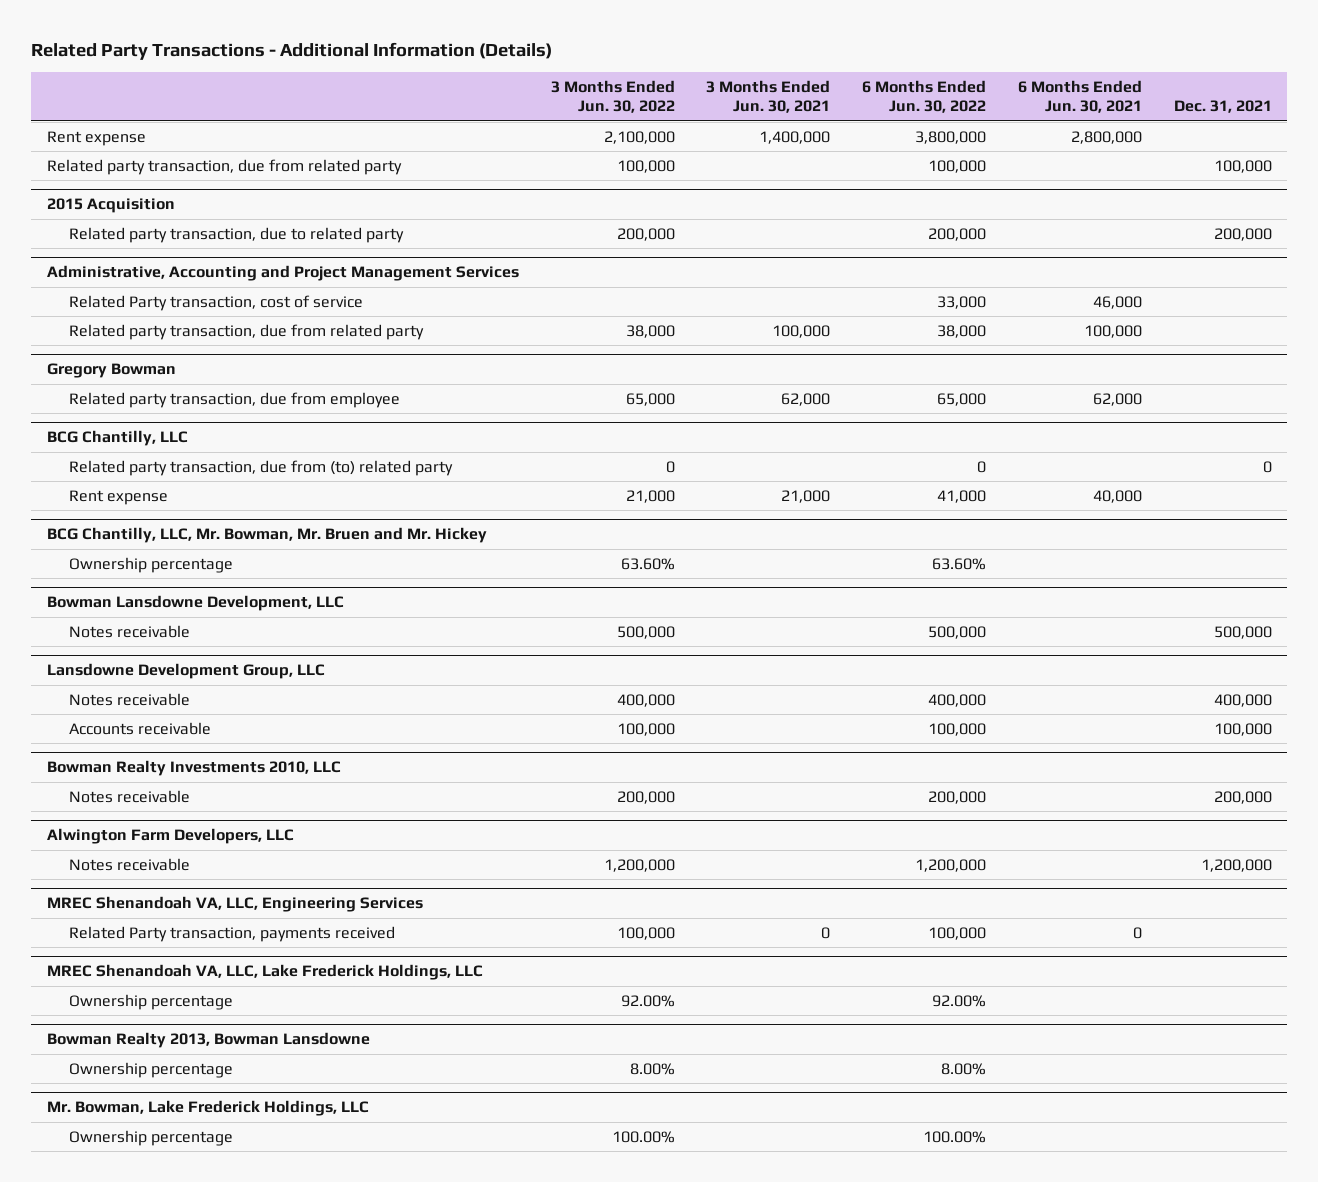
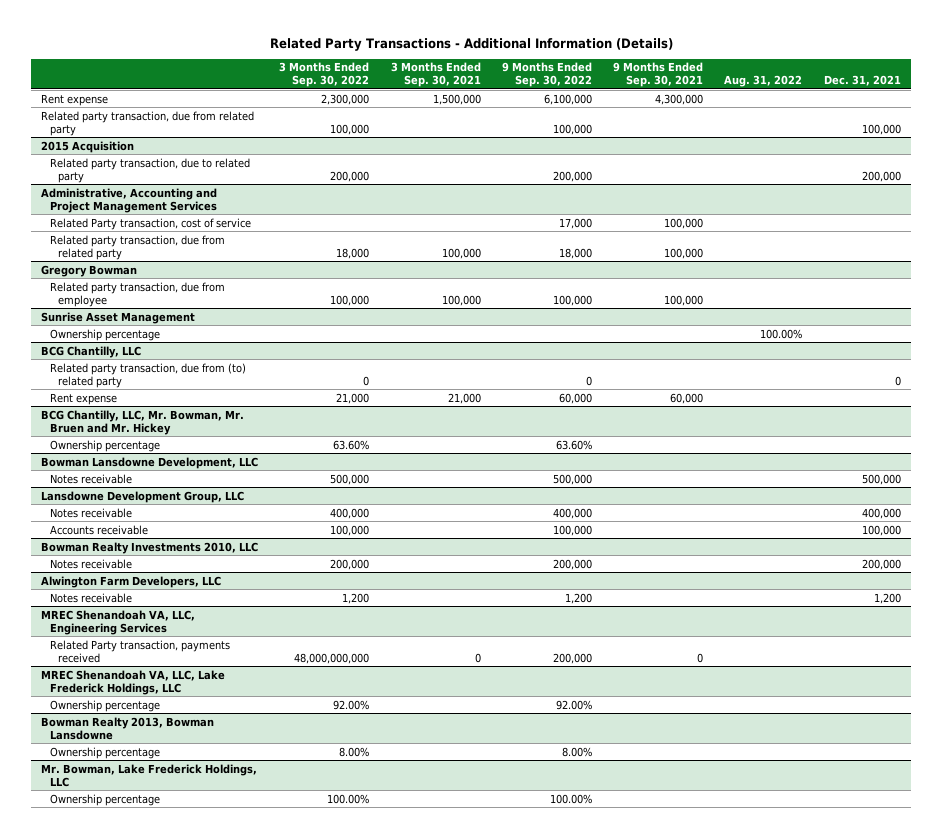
[550,80,675,114] 3 Months Ended Jun. 30, 2022 -> none
[706,80,831,114] 3 Months Ended Jun. 30, 2021 -> none
[862,80,987,114] 6 Months Ended Jun. 30, 2022 -> none
[1017,80,1142,114] 6 Months Ended Jun. 30, 2021 -> none
none -> [279,62,370,88] 3 Months Ended Sep. 30, 2022
none -> [390,62,481,88] 3 Months Ended Sep. 30, 2021
none -> [501,62,592,88] 9 Months Ended Sep. 30, 2022
none -> [613,62,704,88] 9 Months Ended Sep. 30, 2021
none -> [724,75,803,88] Aug. 31, 2022
none -> [41,311,196,324] Sunrise Asset Management
none -> [49,328,160,341] Ownership percentage
[1200,858,1272,872] 1,200,000 -> [873,592,901,604] 1,200

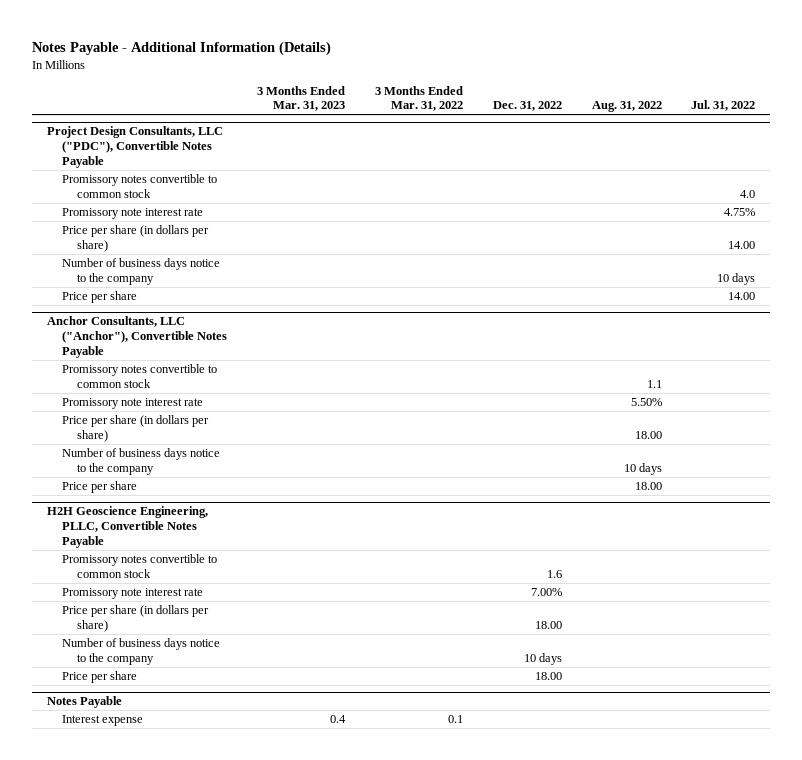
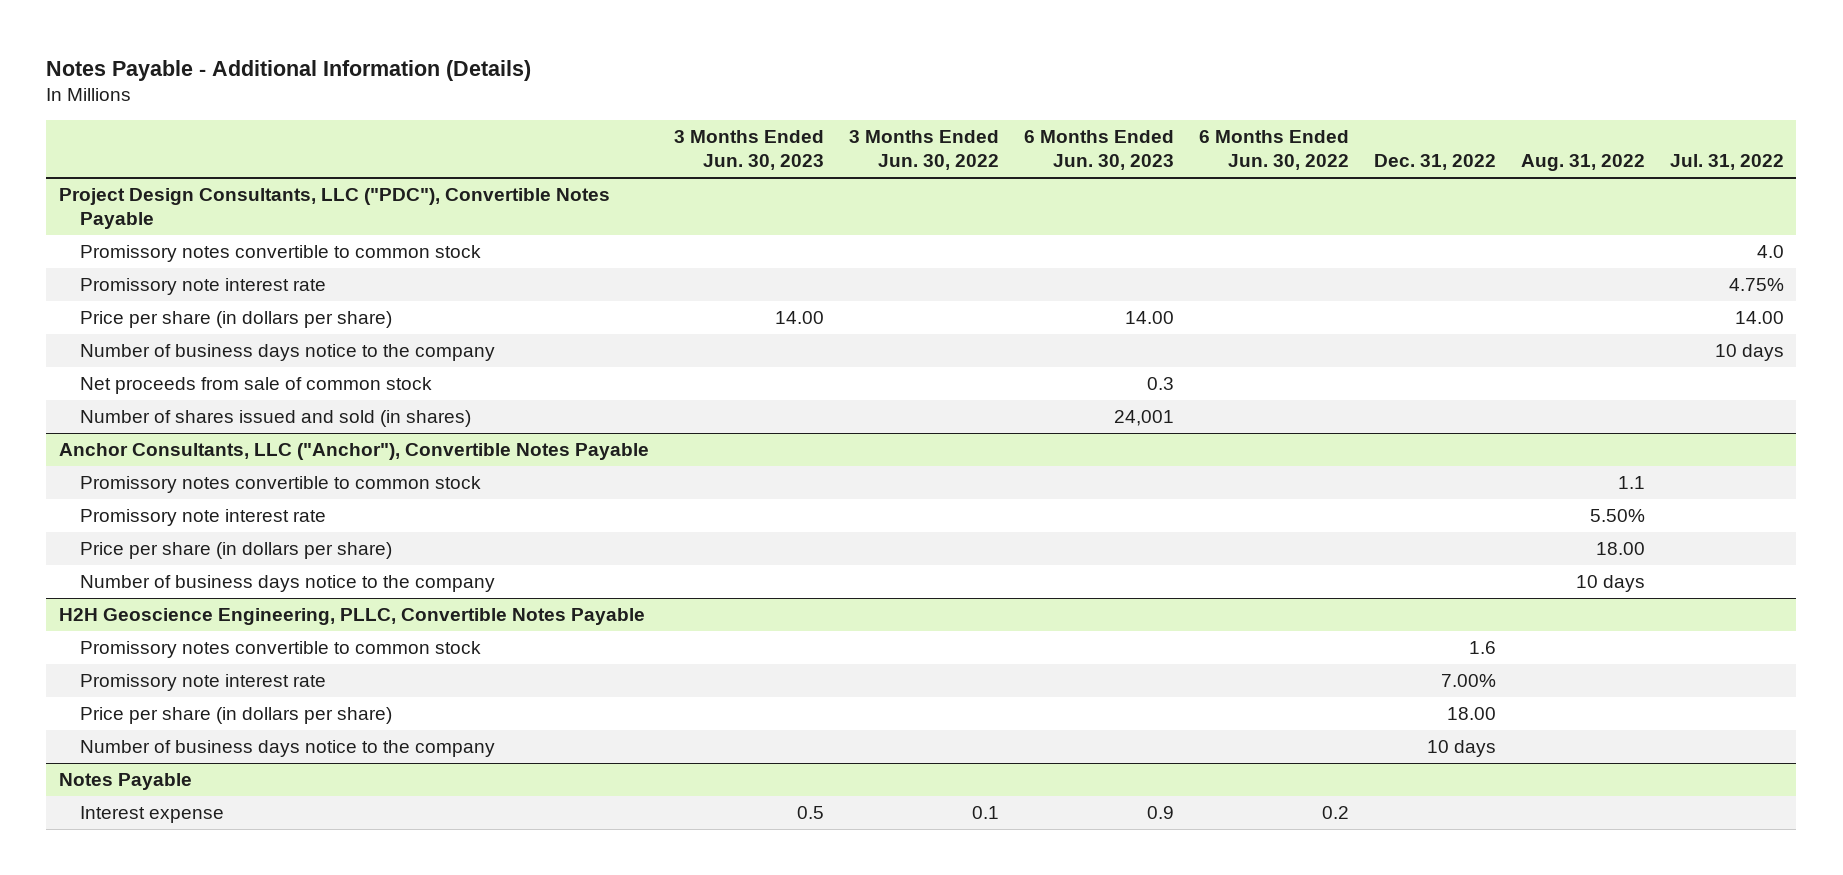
[257,85,346,112] 3 Months Ended Mar. 31, 2023 -> none
[374,85,463,112] 3 Months Ended Mar. 31, 2022 -> none
none -> [673,130,824,171] 3 Months Ended Jun. 30, 2023
none -> [848,130,999,171] 3 Months Ended Jun. 30, 2022
none -> [1023,130,1174,171] 6 Months Ended Jun. 30, 2023
none -> [1198,130,1349,171] 6 Months Ended Jun. 30, 2022
[62,291,138,304] Price per share -> none
none -> [80,377,433,395] Net proceeds from sale of common stock
none -> [80,410,472,428] Number of shares issued and sold (in shares)
[62,481,138,494] Price per share -> none
[62,671,138,684] Price per share -> none

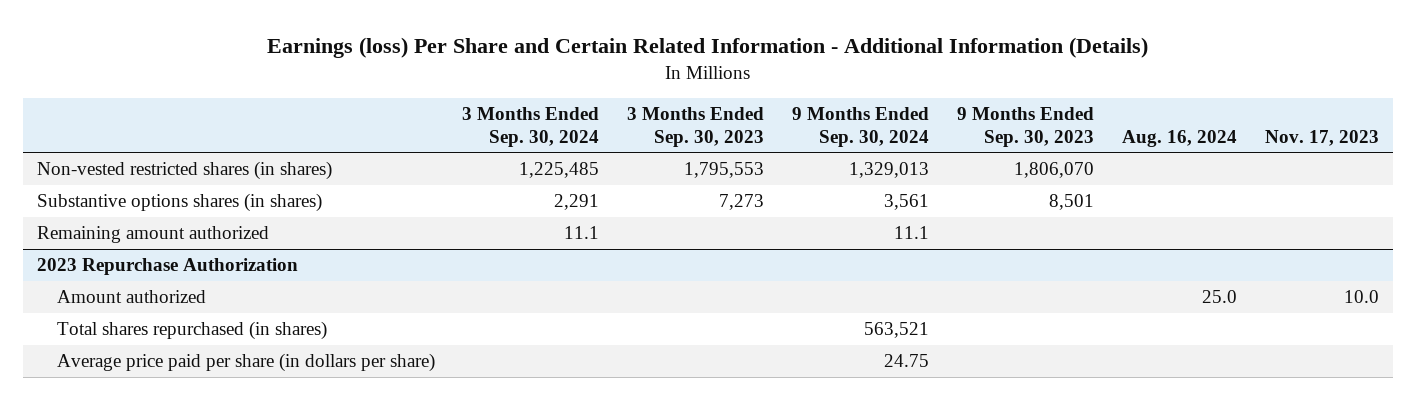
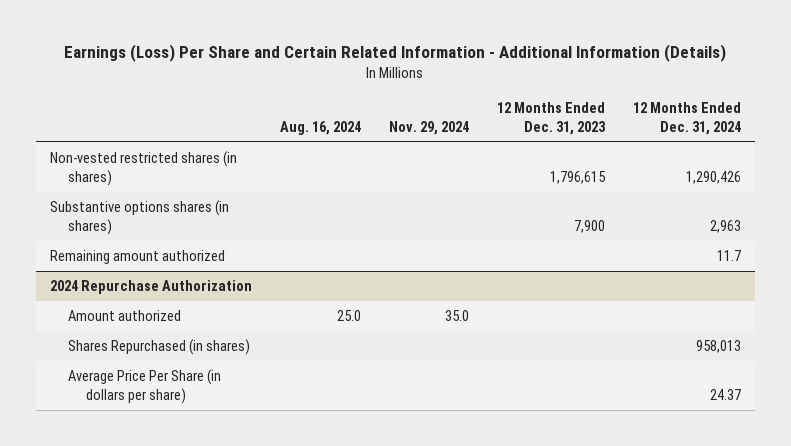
[266,37,1148,59] Earnings (loss) Per Share and Certain Related Information - Additional Information (Details) -> [64,44,727,63] Earnings (Loss) Per Share and Certain Related Information - Additional Information (Details)
[462,107,600,147] 3 Months Ended Sep. 30, 2024 -> none
[627,107,765,147] 3 Months Ended Sep. 30, 2023 -> none
[792,107,930,147] 9 Months Ended Sep. 30, 2024 -> none
[956,107,1094,147] 9 Months Ended Sep. 30, 2023 -> none
[1264,129,1379,146] Nov. 17, 2023 -> none
none -> [388,121,469,136] Nov. 29, 2024
none -> [496,102,606,136] 12 Months Ended Dec. 31, 2023
none -> [632,102,741,136] 12 Months Ended Dec. 31, 2024
[37,258,299,276] 2023 Repurchase Authorization -> [49,280,252,295] 2024 Repurchase Authorization
[56,321,327,341] Total shares repurchased (in shares) -> [67,339,250,356] Shares Repurchased (in shares)
[56,353,435,373] Average price paid per share (in dollars per share) -> [67,369,221,405] Average Price Per Share (in dollars per share)

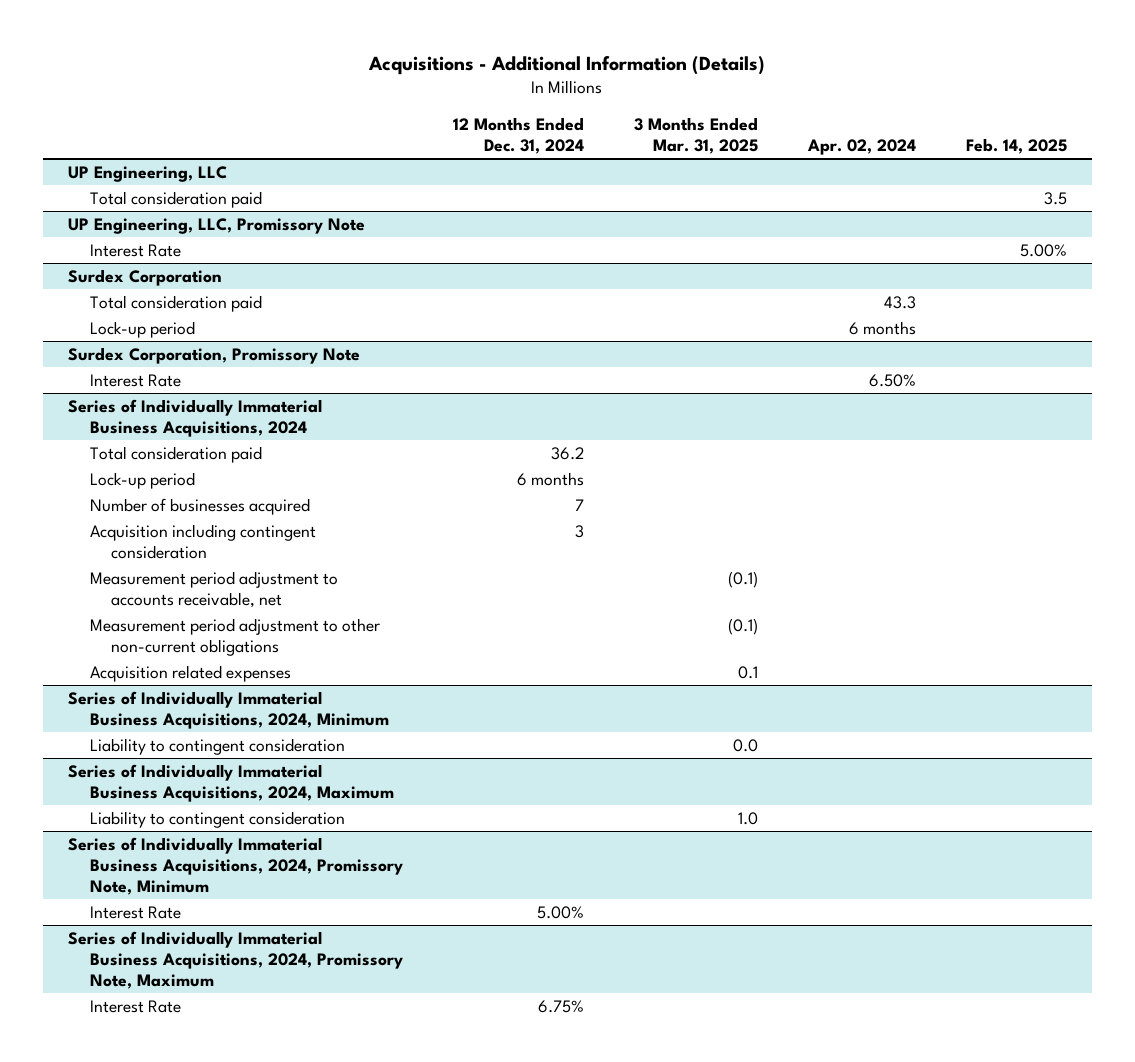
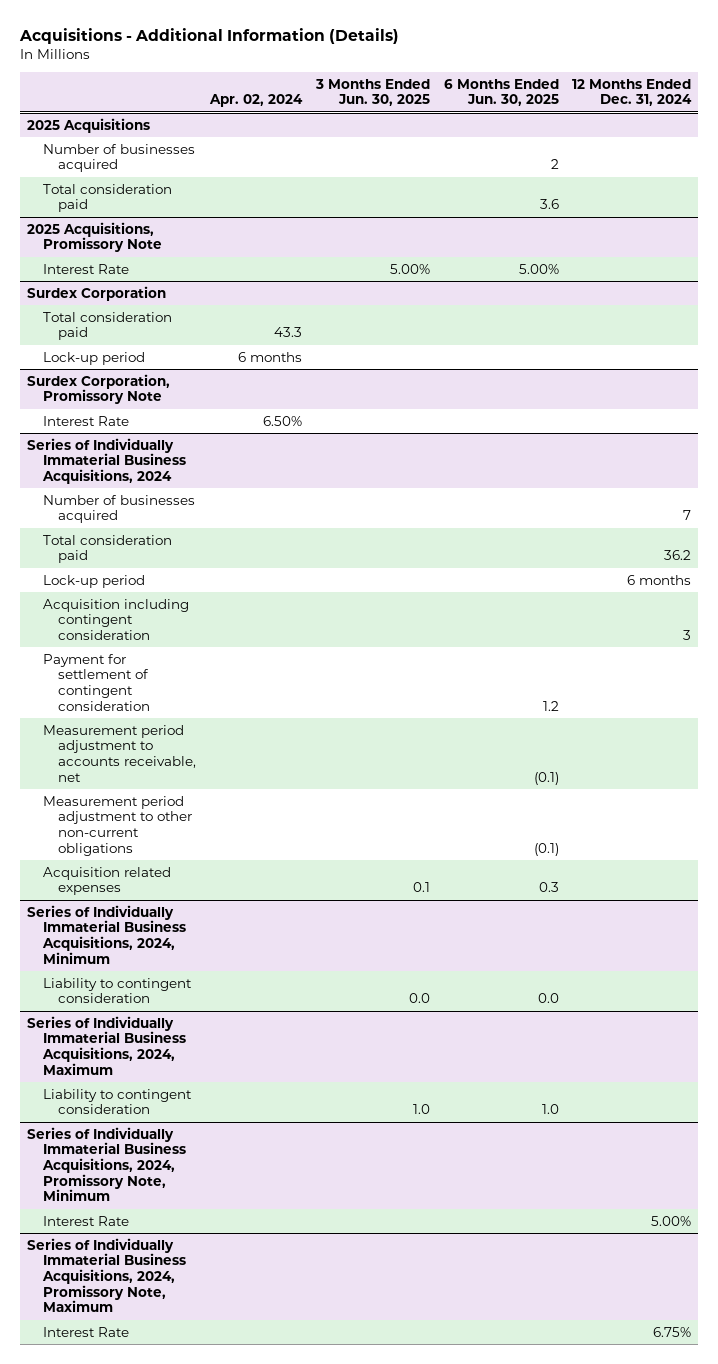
[633,116,758,154] 3 Months Ended Mar. 31, 2025 -> none
[965,137,1067,154] Feb. 14, 2025 -> none
none -> [314,78,430,107] 3 Months Ended Jun. 30, 2025
none -> [443,78,559,107] 6 Months Ended Jun. 30, 2025
[67,165,227,182] UP Engineering, LLC -> none
[89,190,262,208] Total consideration paid -> none
[67,217,365,234] UP Engineering, LLC, Promissory Note -> none
[89,243,181,257] Interest Rate -> none
none -> [26,117,150,133] 2025 Acquisitions
none -> [42,143,195,173] Number of businesses acquired
none -> [42,183,172,213] Total consideration paid
none -> [26,221,162,253] 2025 Acquisitions, Promissory Note
none -> [42,263,129,274] Interest Rate
[89,497,310,515] Number of businesses acquired -> [42,494,195,524] Number of businesses acquired
none -> [42,653,151,711] Payment for settlement of contingent consideration

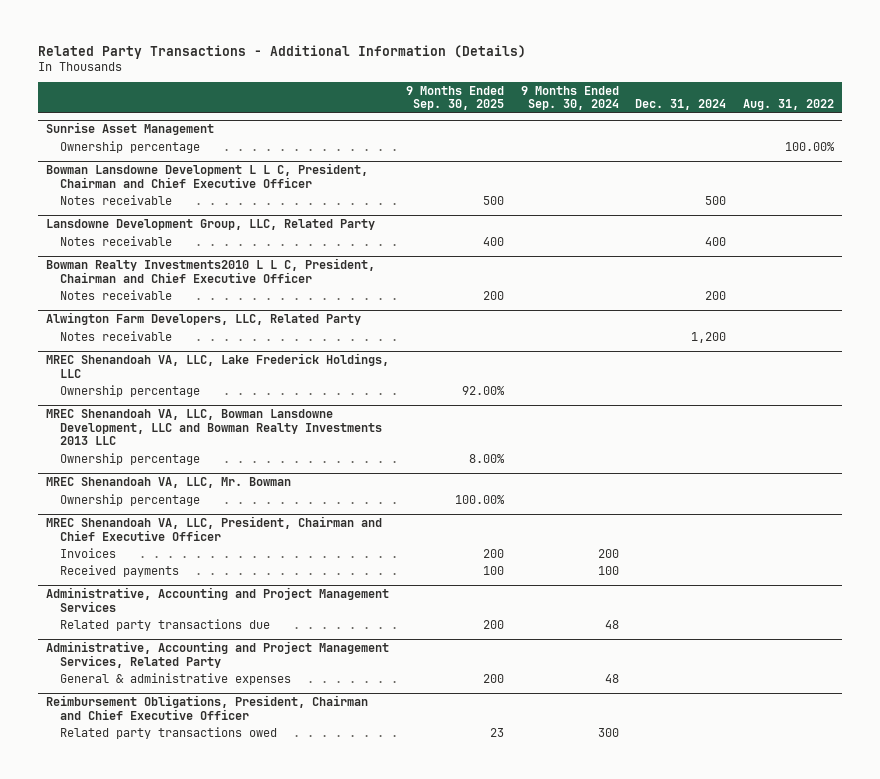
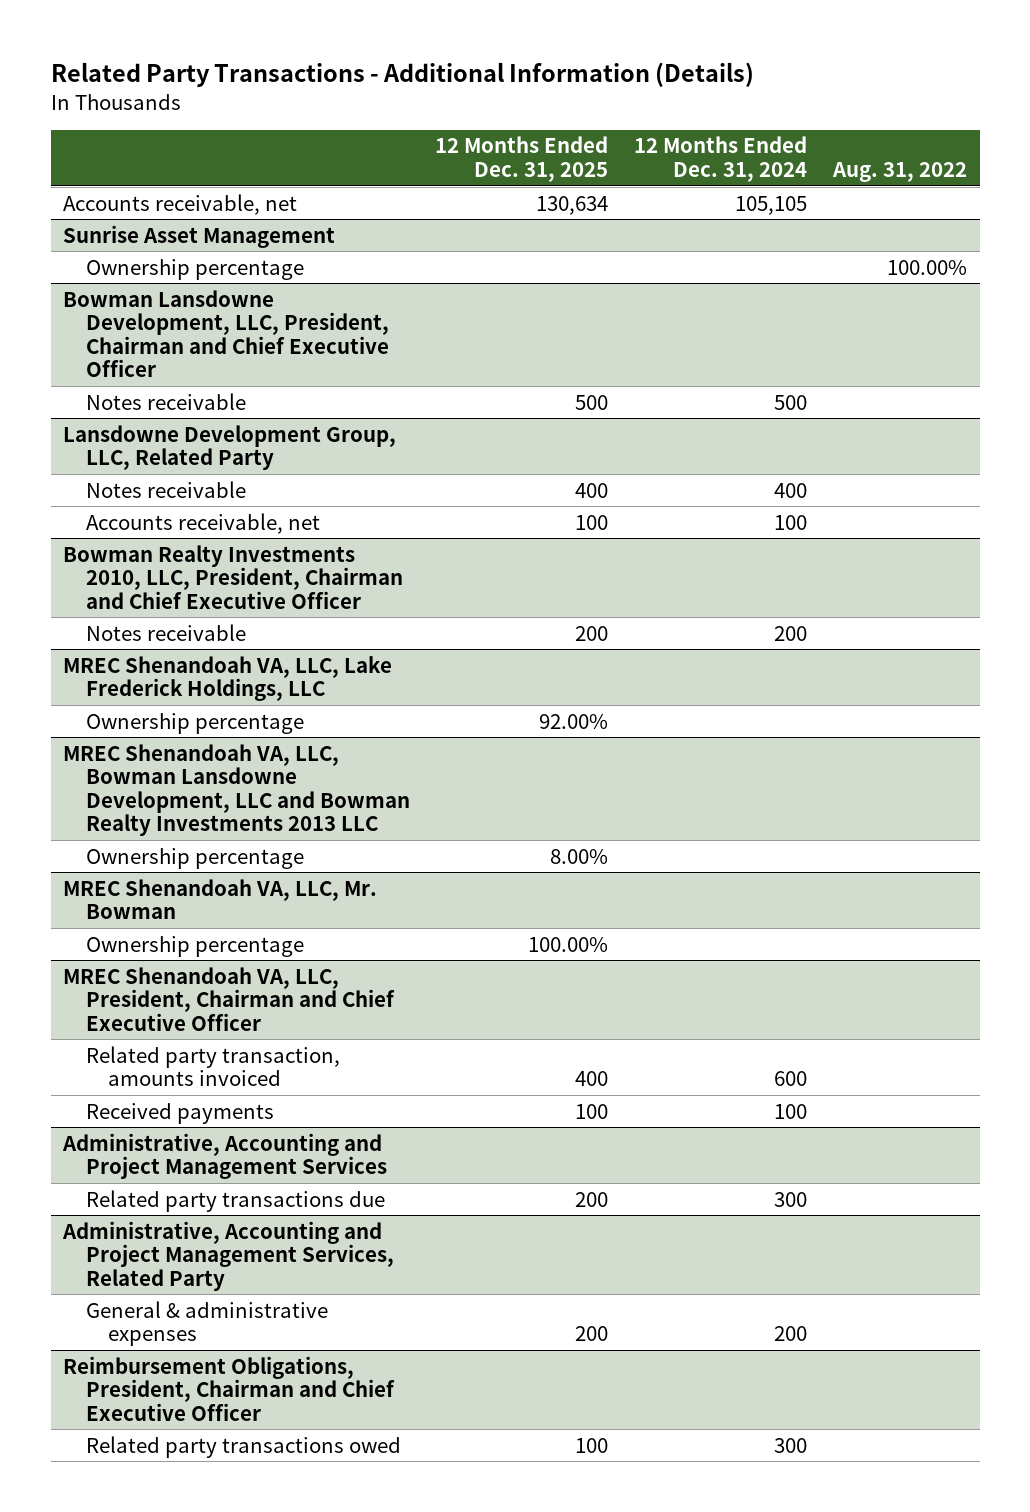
[405,85,504,111] 9 Months Ended Sep. 30, 2025 -> none
[520,85,619,111] 9 Months Ended Sep. 30, 2024 -> none
[635,99,727,111] Dec. 31, 2024 -> none
none -> [435,136,609,182] 12 Months Ended Dec. 31, 2025
none -> [633,136,807,182] 12 Months Ended Dec. 31, 2024
none -> [63,193,298,215] Accounts receivable, net
[46,163,369,188] Bowman Lansdowne Development L L C, President, Chairman and Chief Executive Officer -> [63,289,389,378] Bowman Lansdowne Development, LLC, President, Chairman and Chief Executive Officer
none -> [85,512,320,534] Accounts receivable, net
[46,258,376,283] Bowman Realty Investments2010 L L C, President, Chairman and Chief Executive Officer -> [63,544,403,609] Bowman Realty Investments 2010, LLC, President, Chairman and Chief Executive Officer
[46,312,362,326] Alwington Farm Developers, LLC, Related Party -> none
[59,330,172,341] Notes receivable -> none
[59,547,116,558] Invoices -> [85,1045,340,1087] Related party transaction, amounts invoiced

